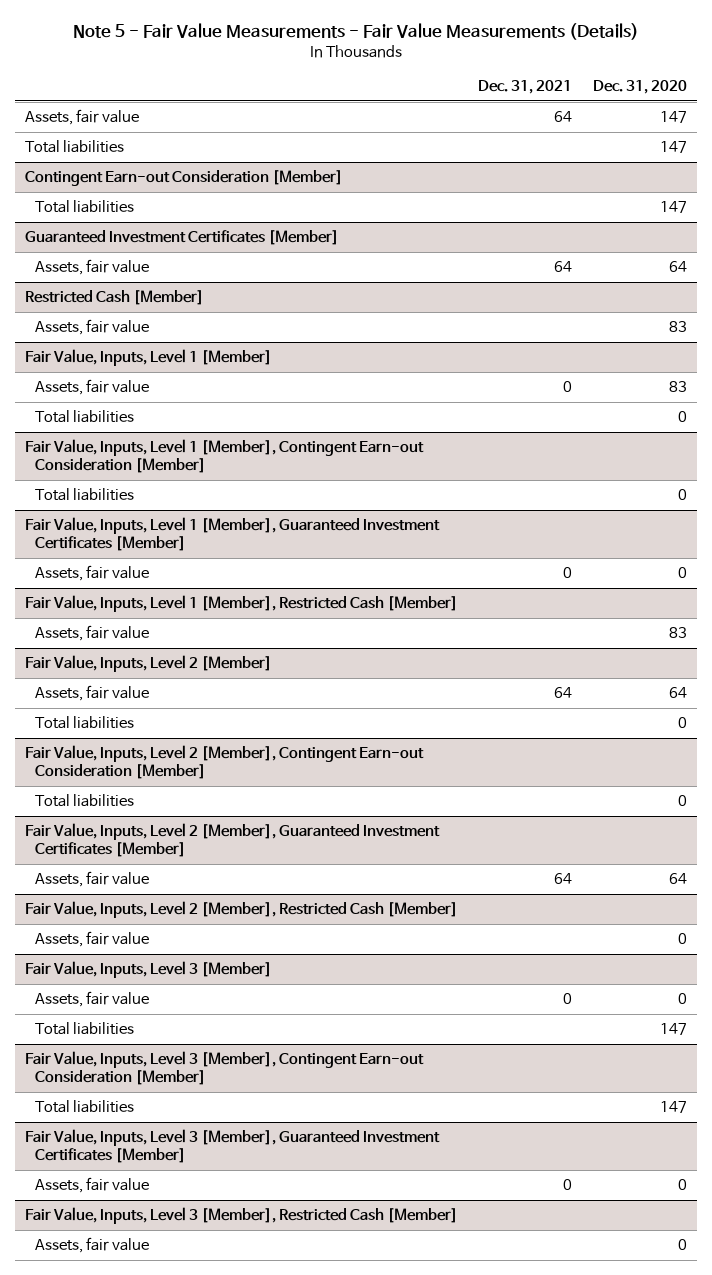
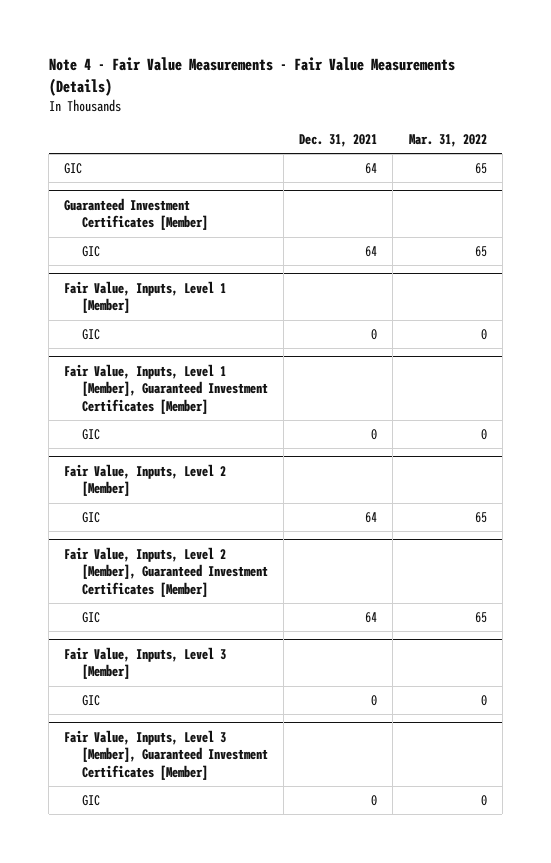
[72,23,639,41] Note 5 - Fair Value Measurements - Fair Value Measurements (Details) -> [48,57,455,97] Note 4 - Fair Value Measurements - Fair Value Measurements (Details)
[592,80,687,95] Dec. 31, 2020 -> none
none -> [408,134,487,148] Mar. 31, 2022
[24,139,124,153] Total liabilities -> none
[24,169,343,186] Contingent Earn-out Consideration [Member] -> none
[35,199,135,213] Total liabilities -> none
[24,108,139,125] Assets, fair value -> [64,163,83,175] GIC
[24,289,204,305] Restricted Cash [Member] -> none
[35,318,150,335] Assets, fair value -> none
[35,258,150,275] Assets, fair value -> [81,246,100,258] GIC
[35,409,135,423] Total liabilities -> none
[24,438,424,474] Fair Value, Inputs, Level 1 [Member], Contingent Earn-out Consideration [Member] -> none
[35,487,135,501] Total liabilities -> none
[35,378,150,395] Assets, fair value -> [81,329,100,341] GIC
[24,594,458,612] Fair Value, Inputs, Level 1 [Member], Restricted Cash [Member] -> none
[35,624,150,641] Assets, fair value -> none
[35,564,150,581] Assets, fair value -> [81,429,100,441] GIC
[35,715,135,729] Total liabilities -> none
[24,744,424,780] Fair Value, Inputs, Level 2 [Member], Contingent Earn-out Consideration [Member] -> none
[35,793,135,807] Total liabilities -> none
[35,684,150,701] Assets, fair value -> [81,512,100,524] GIC
[24,900,458,918] Fair Value, Inputs, Level 2 [Member], Restricted Cash [Member] -> none
[35,930,150,947] Assets, fair value -> none
[35,870,150,887] Assets, fair value -> [81,612,100,624] GIC
[35,1021,135,1035] Total liabilities -> none
[24,1050,424,1086] Fair Value, Inputs, Level 3 [Member], Contingent Earn-out Consideration [Member] -> none
[35,1099,135,1113] Total liabilities -> none
[35,990,150,1007] Assets, fair value -> [81,695,100,707] GIC
[24,1206,458,1224] Fair Value, Inputs, Level 3 [Member], Restricted Cash [Member] -> none
[35,1236,150,1253] Assets, fair value -> none
[35,1176,150,1193] Assets, fair value -> [81,795,100,807] GIC

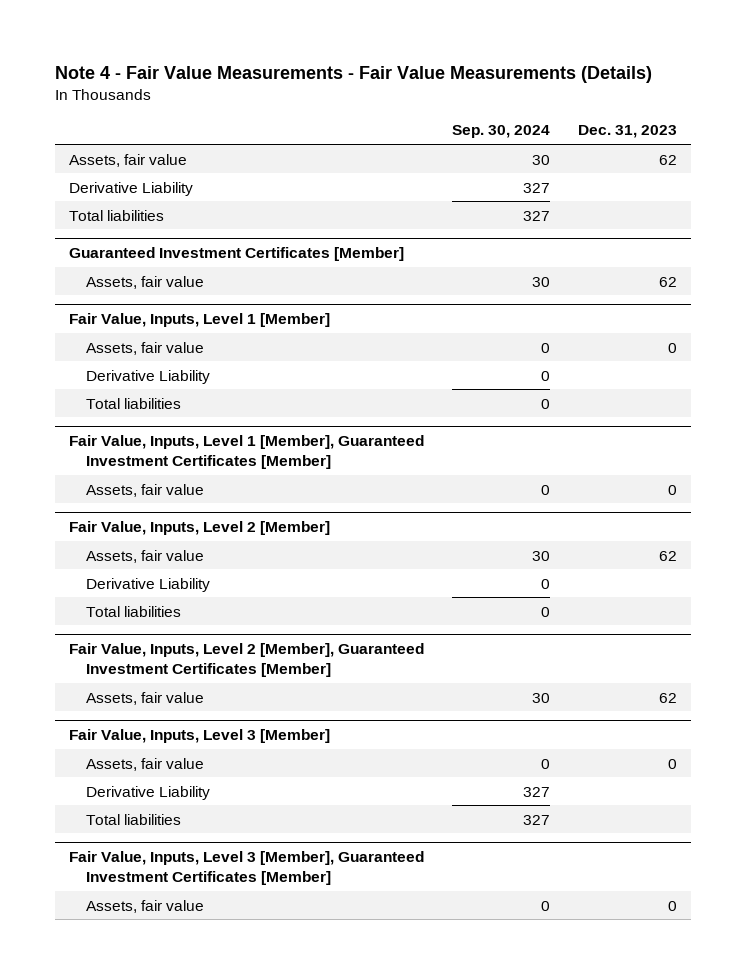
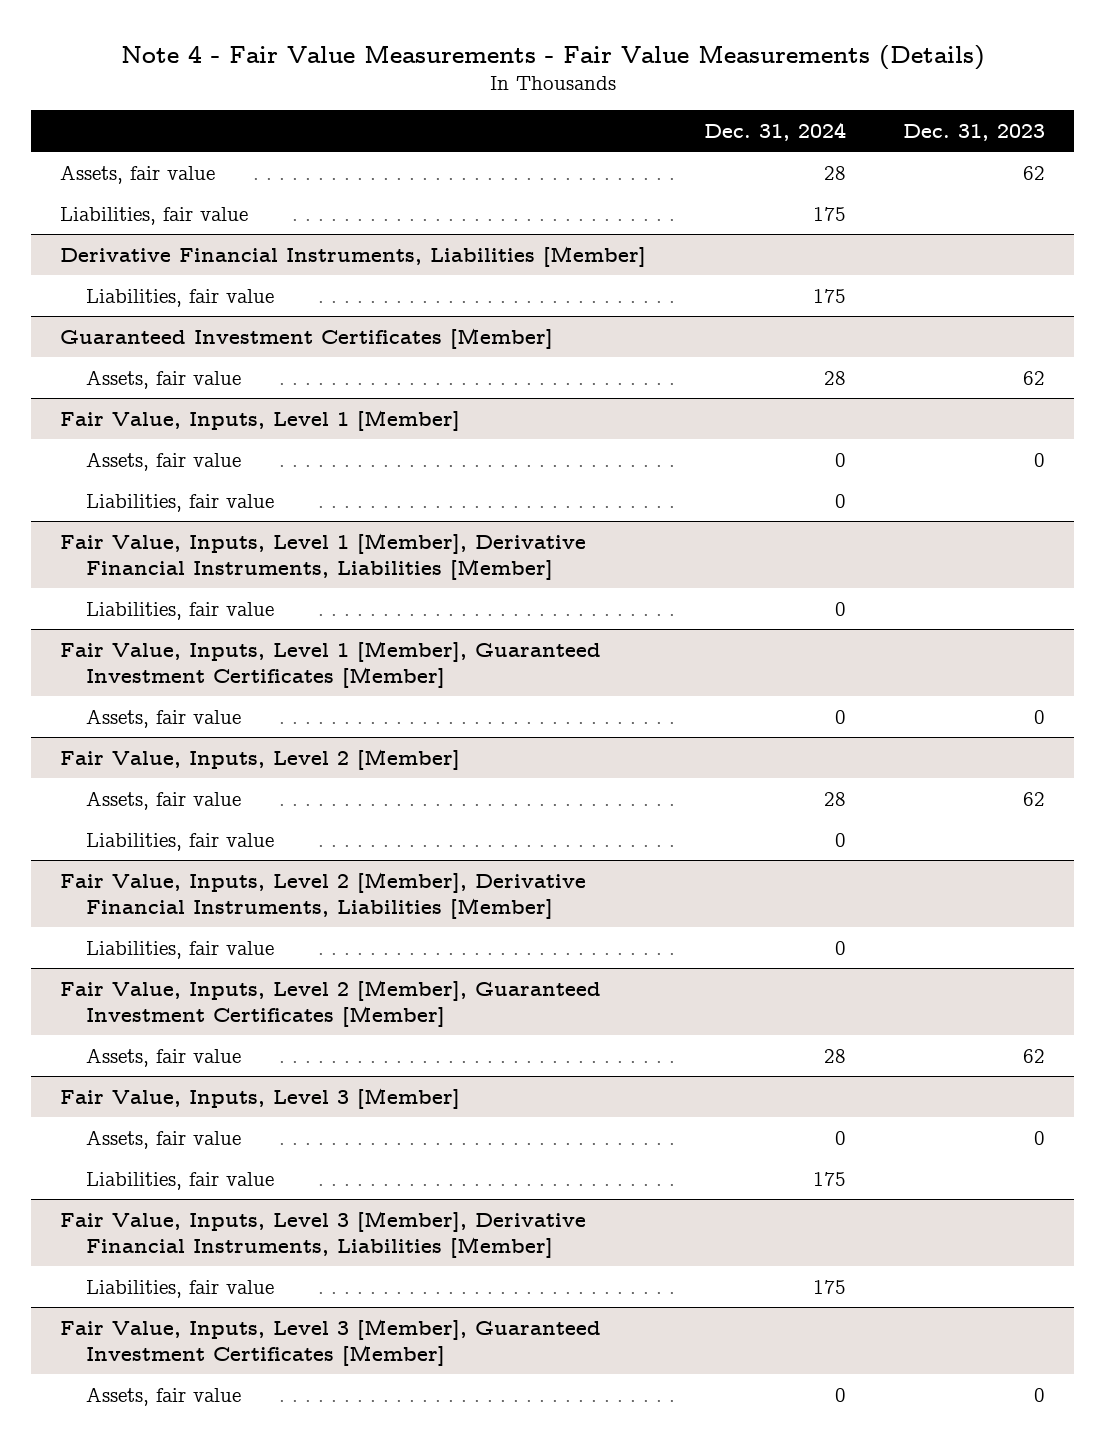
[452,125,551,139] Sep. 30, 2024 -> none
none -> [703,121,846,141] Dec. 31, 2024
[68,181,193,196] Derivative Liability -> none
[68,209,164,221] Total liabilities -> [59,206,248,225] Liabilities, fair value
none -> [59,245,646,267] Derivative Financial Instruments, Liabilities [Member]
none -> [86,288,275,307] Liabilities, fair value
[85,369,210,384] Derivative Liability -> none
[85,397,181,409] Total liabilities -> [86,493,275,512] Liabilities, fair value
none -> [59,532,586,580] Fair Value, Inputs, Level 1 [Member], Derivative Financial Instruments, Liabilities [Member]
none -> [86,601,275,620] Liabilities, fair value
[85,577,210,592] Derivative Liability -> none
[85,605,181,617] Total liabilities -> [86,832,275,851] Liabilities, fair value
none -> [59,871,586,919] Fair Value, Inputs, Level 2 [Member], Derivative Financial Instruments, Liabilities [Member]
none -> [86,940,275,959] Liabilities, fair value
[85,785,210,800] Derivative Liability -> none
[85,813,181,825] Total liabilities -> [86,1171,275,1190] Liabilities, fair value
none -> [59,1210,586,1258] Fair Value, Inputs, Level 3 [Member], Derivative Financial Instruments, Liabilities [Member]
none -> [86,1279,275,1298] Liabilities, fair value

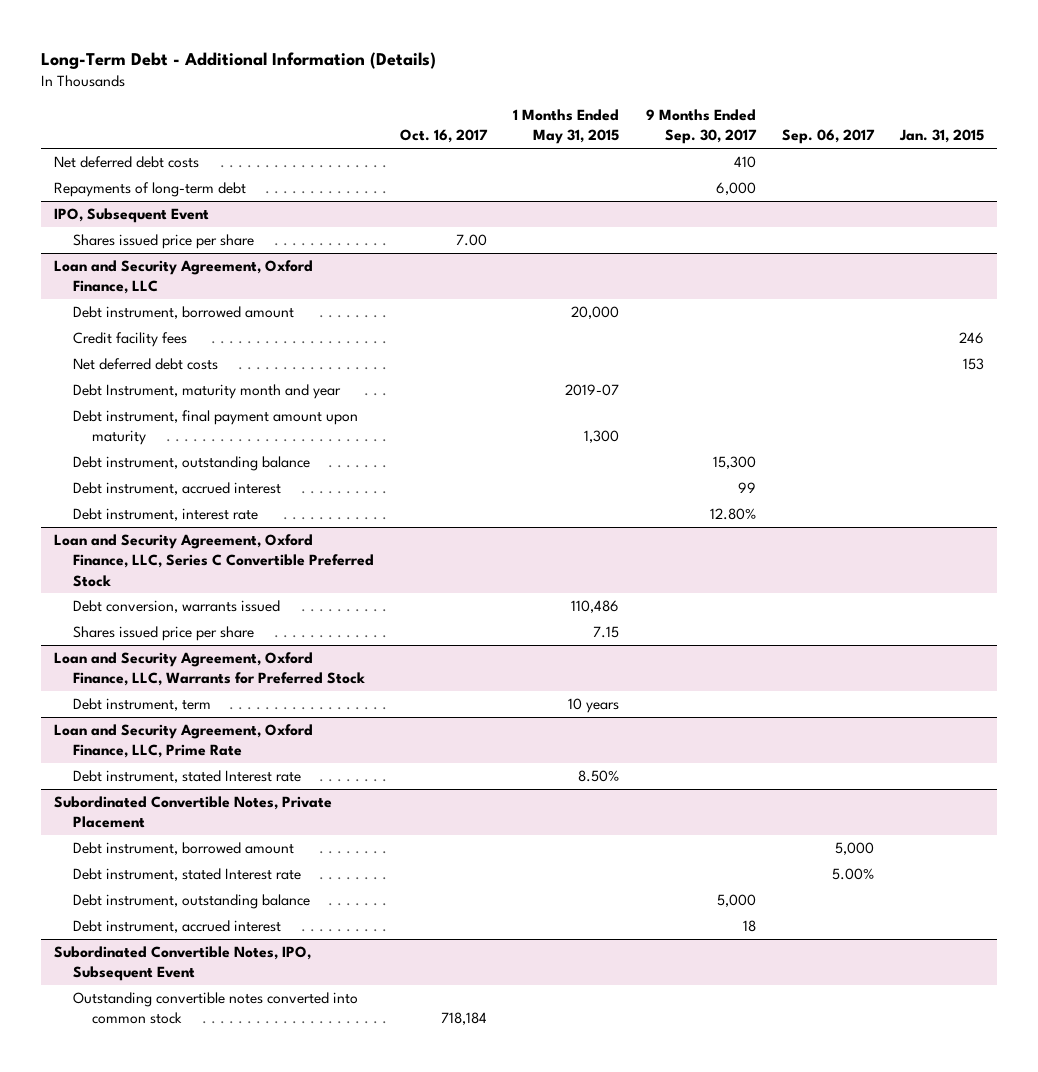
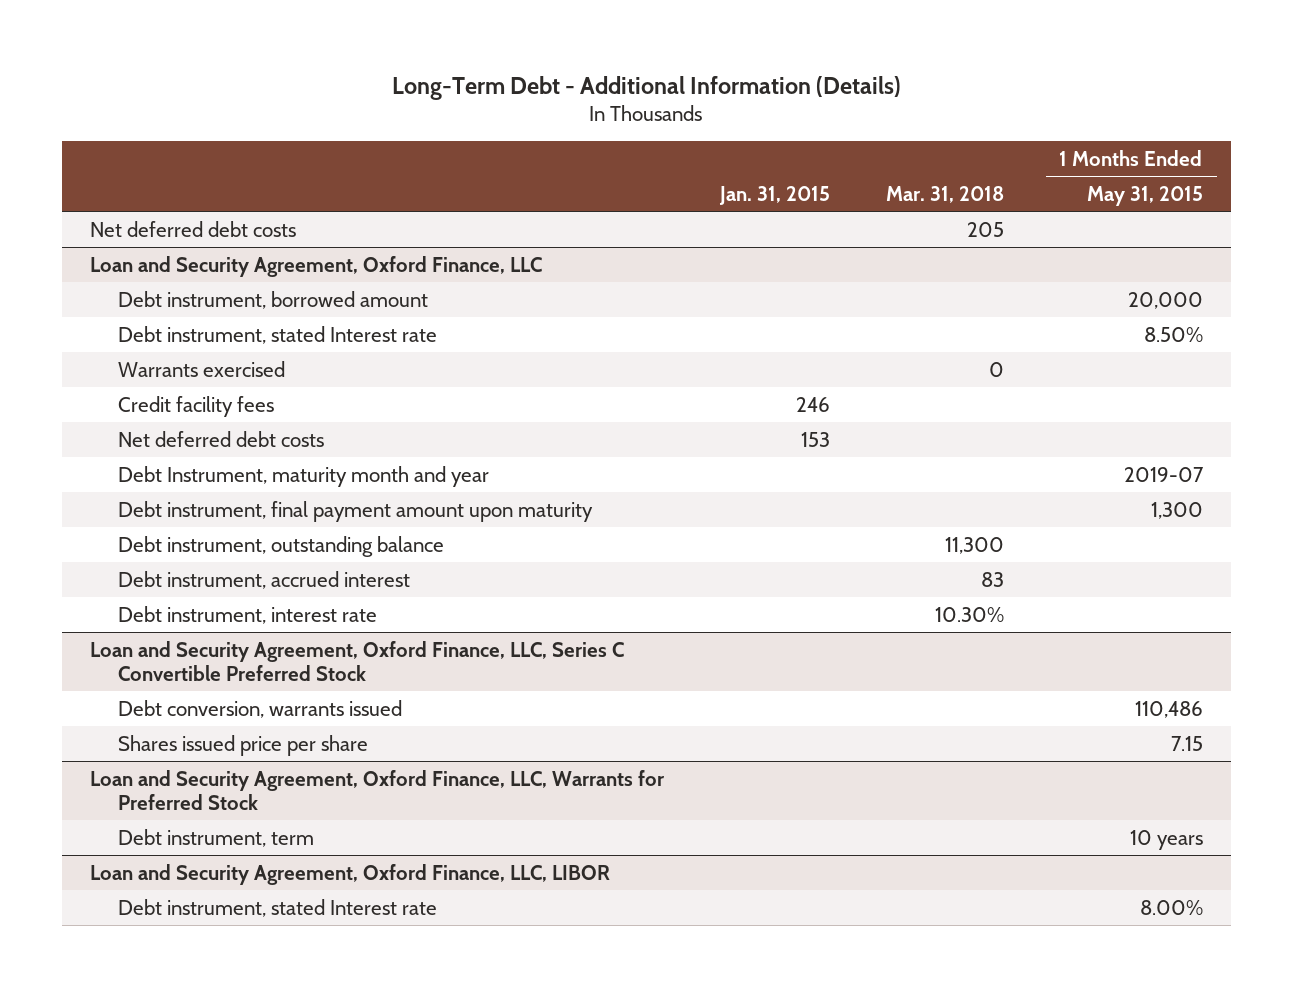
[400,129,489,144] Oct. 16, 2017 -> none
[645,109,757,145] 9 Months Ended Sep. 30, 2017 -> none
[781,129,875,145] Sep. 06, 2017 -> none
none -> [885,185,1004,203] Mar. 31, 2018
[54,182,247,198] Repayments of long-term debt -> none
[54,208,210,224] IPO, Subsequent Event -> none
[72,234,254,250] Shares issued price per share -> none
none -> [118,325,438,344] Debt instrument, stated Interest rate
none -> [118,360,286,377] Warrants exercised
[54,796,333,829] Subordinated Convertible Notes, Private Placement -> none
[72,842,294,856] Debt instrument, borrowed amount -> none
[72,868,301,882] Debt instrument, stated Interest rate -> none
[72,894,310,910] Debt instrument, outstanding balance -> none
[72,920,281,934] Debt instrument, accrued interest -> none
[54,946,312,982] Subordinated Convertible Notes, IPO, Subsequent Event -> none
[72,992,358,1025] Outstanding convertible notes converted into common stock -> none
[54,724,314,759] Loan and Security Agreement, Oxford Finance, LLC, Prime Rate -> [90,863,611,885] Loan and Security Agreement, Oxford Finance, LLC, LIBOR
[578,770,620,783] 8.50% -> [1139,899,1203,915] 8.00%

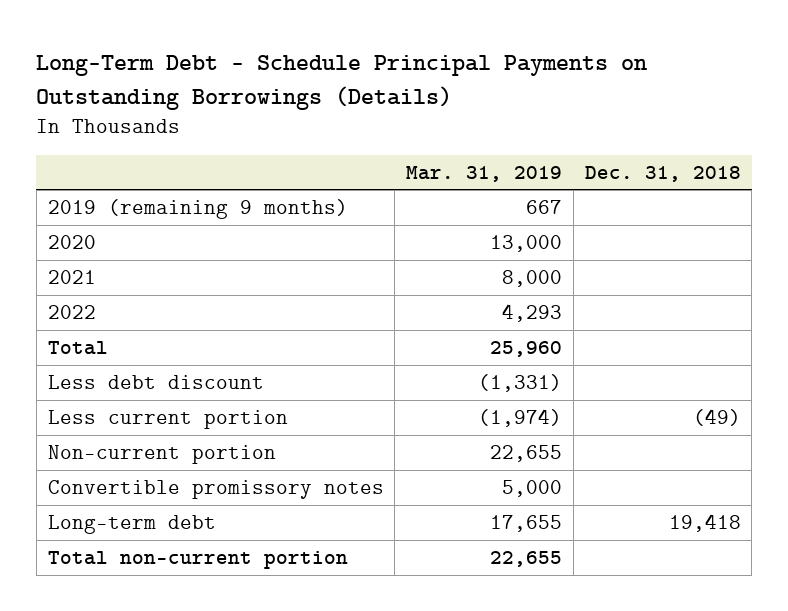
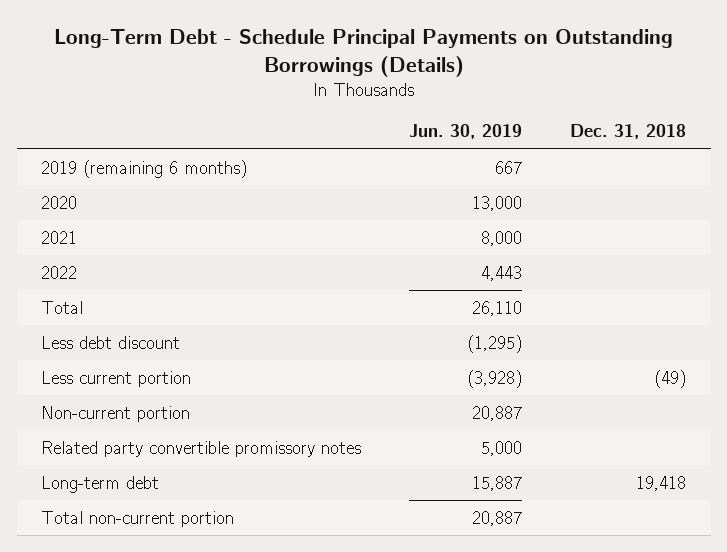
[406,165,563,182] Mar. 31, 2019 -> none
none -> [409,124,523,140] Jun. 30, 2019
[47,199,348,220] 2019 (remaining 9 months) -> [40,159,247,178] 2019 (remaining 6 months)
[47,480,384,500] Convertible promissory notes -> [40,440,361,457] Related party convertible promissory notes

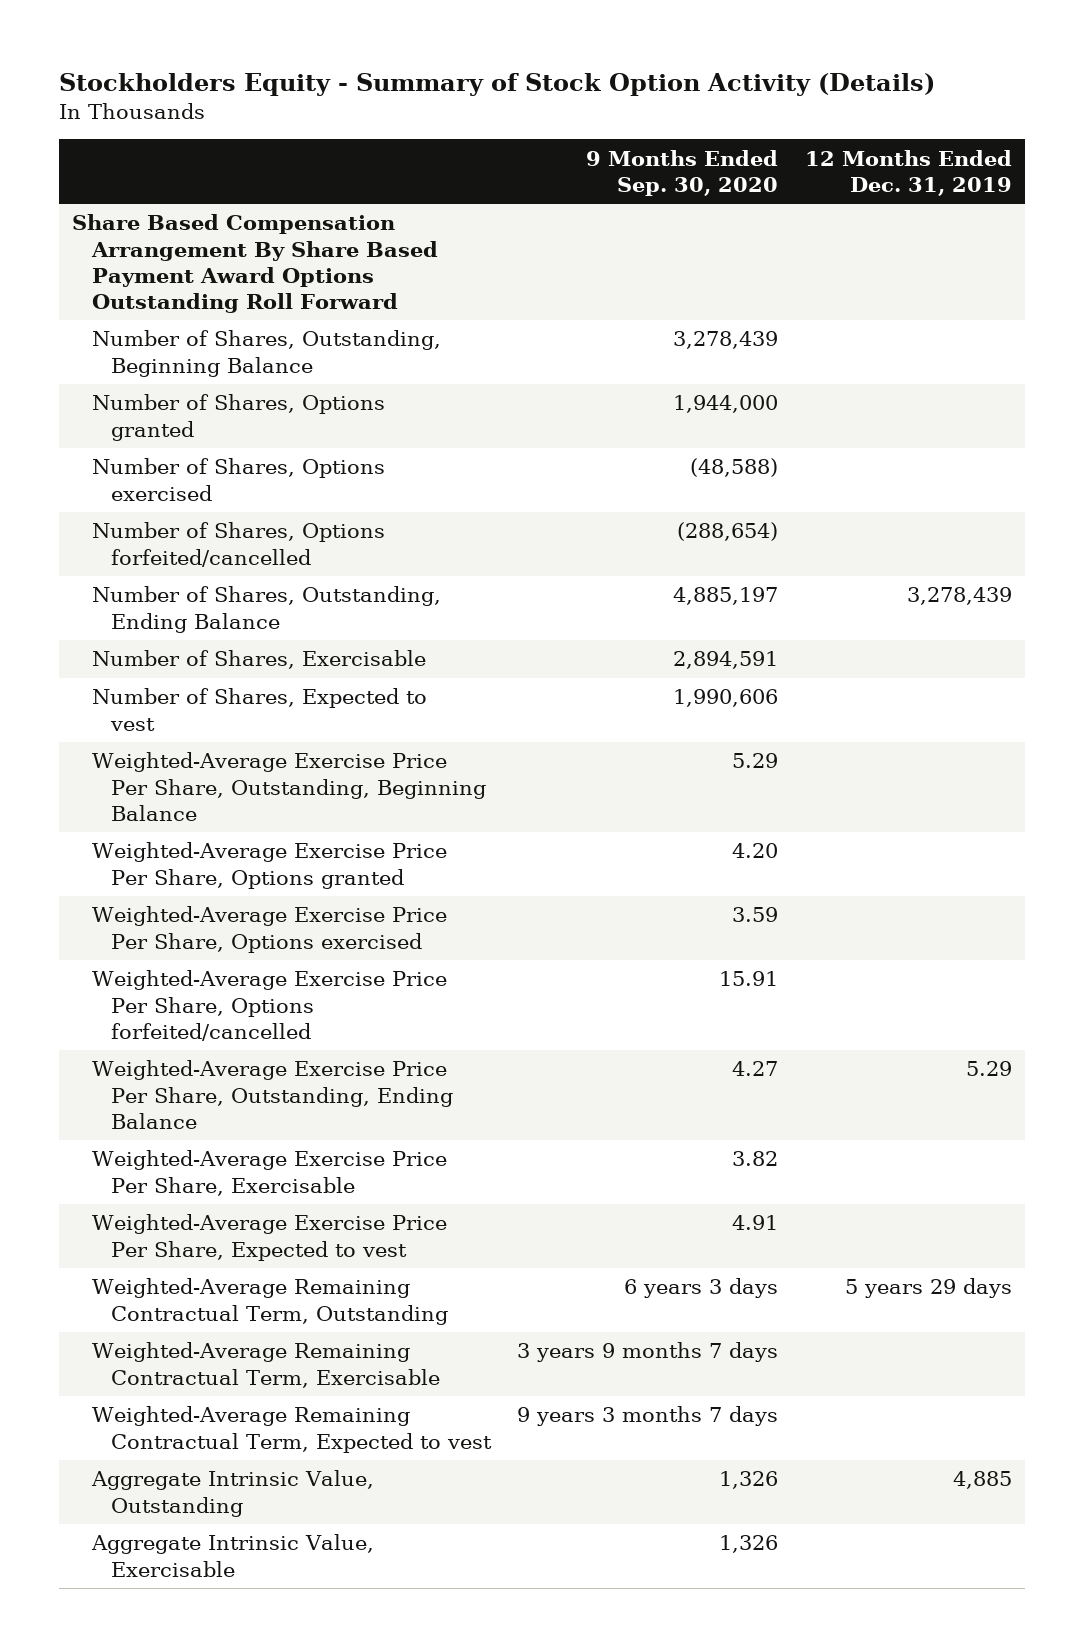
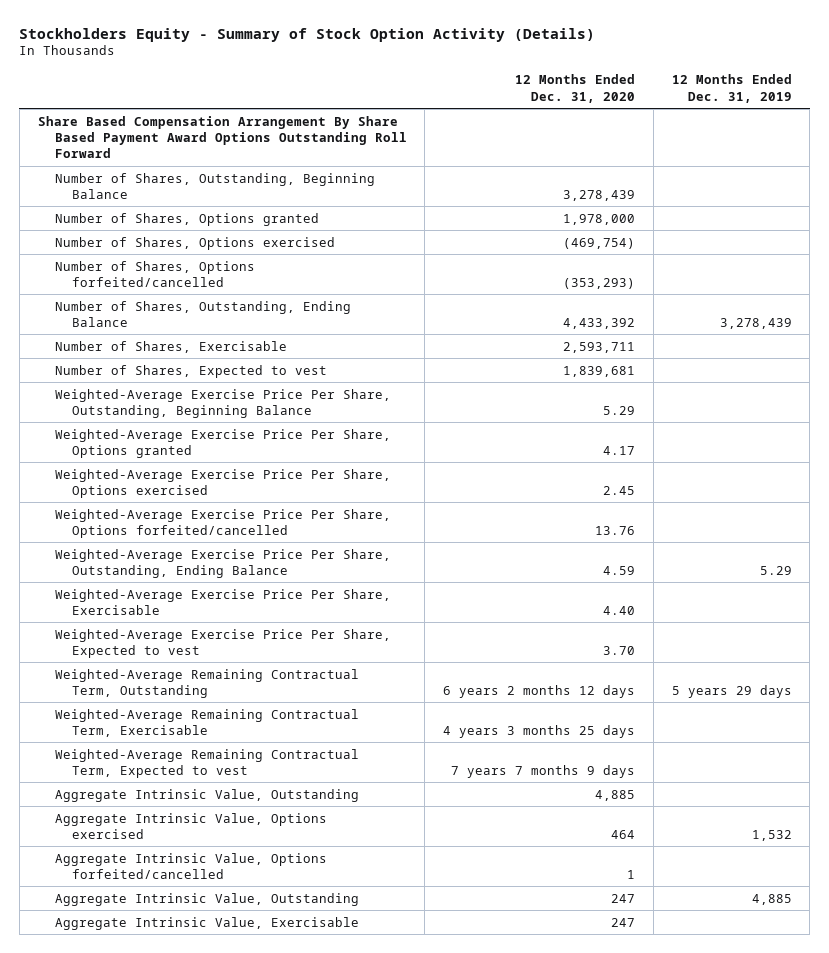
[586,149,779,196] 9 Months Ended Sep. 30, 2020 -> none
none -> [515,74,636,103] 12 Months Ended Dec. 31, 2020
none -> [54,788,359,802] Aggregate Intrinsic Value, Outstanding
none -> [54,812,327,839] Aggregate Intrinsic Value, Options exercised
none -> [54,852,327,879] Aggregate Intrinsic Value, Options forfeited/cancelled

